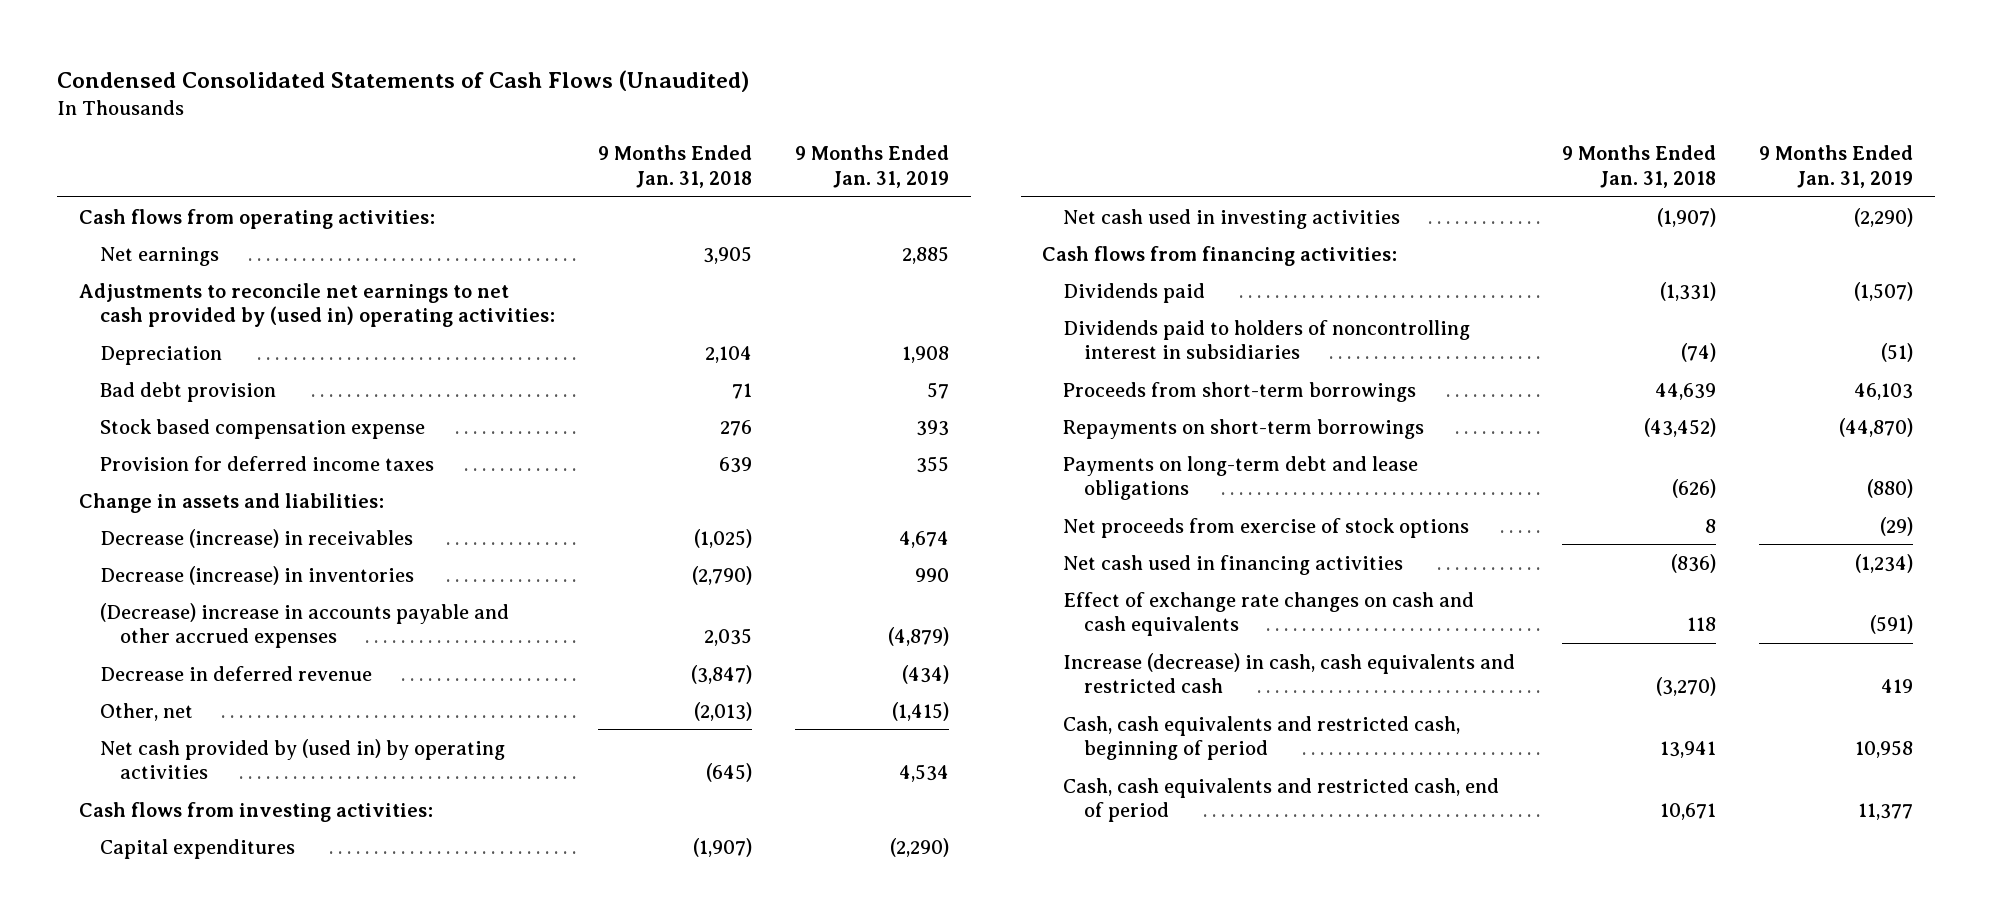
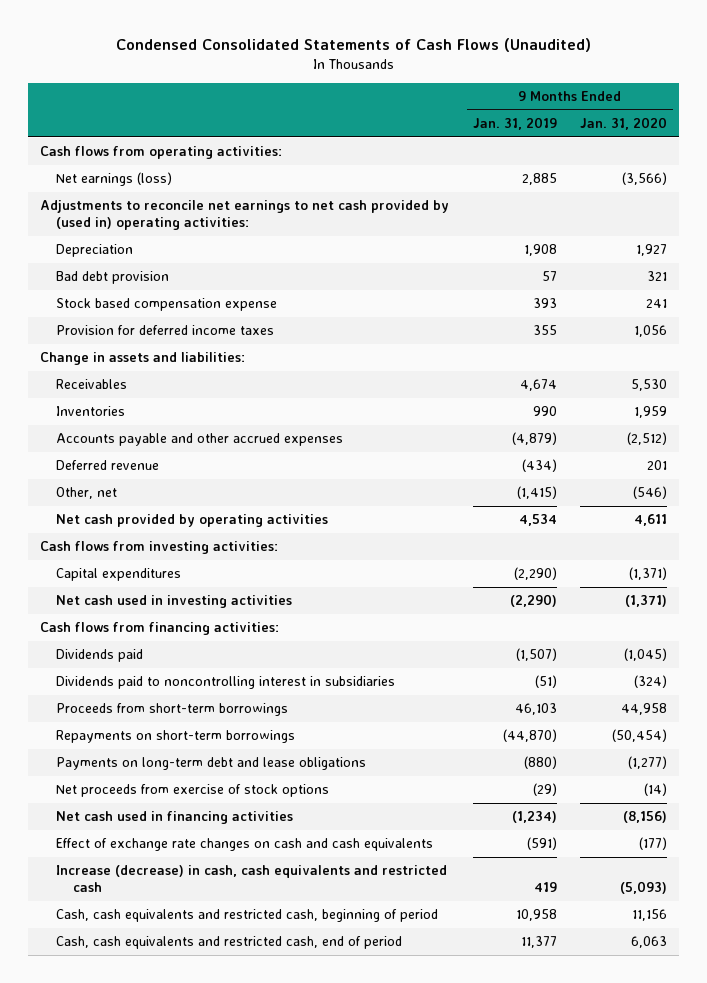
[598,145,753,188] 9 Months Ended Jan. 31, 2018 -> none
none -> [580,117,668,131] Jan. 31, 2020
[99,246,219,266] Net earnings -> [56,172,173,187] Net earnings (loss)
[99,528,413,548] Decrease (increase) in receivables -> [56,379,128,390] Receivables
[99,565,414,585] Decrease (increase) in inventories -> [56,406,126,417] Inventories
[99,602,509,648] (Decrease) increase in accounts payable and other accrued expenses -> [56,433,344,447] Accounts payable and other accrued expenses
[99,665,372,681] Decrease in deferred revenue -> [56,460,160,471] Deferred revenue
[99,738,505,779] Net cash provided by (used in) by operating activities -> [56,514,329,528] Net cash provided by operating activities
[1063,319,1471,359] Dividends paid to holders of noncontrolling interest in subsidiaries -> [56,676,396,690] Dividends paid to noncontrolling interest in subsidiaries

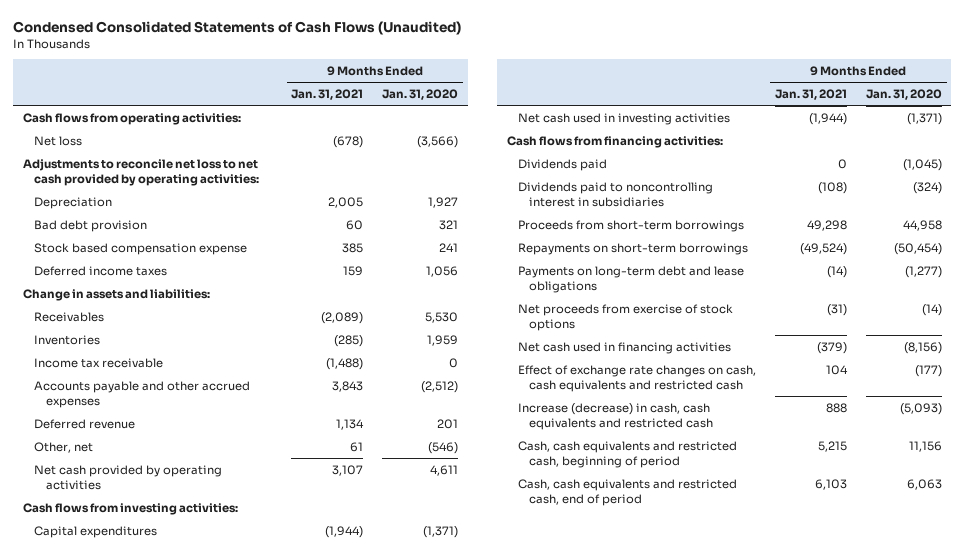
[472,117,557,131] Jan. 31, 2019 -> none
none -> [291,89,364,101] Jan. 31, 2021
[56,172,173,187] Net earnings (loss) -> [34,135,83,146] Net loss
[39,200,449,231] Adjustments to reconcile net earnings to net cash provided by (used in) operating activities: -> [22,158,260,186] Adjustments to reconcile net loss to net cash provided by operating activities:
[56,325,275,336] Provision for deferred income taxes -> [34,265,168,276] Deferred income taxes
none -> [34,357,164,368] Income tax receivable
[56,838,434,852] Effect of exchange rate changes on cash and cash equivalents -> [517,364,756,392] Effect of exchange rate changes on cash, cash equivalents and restricted cash

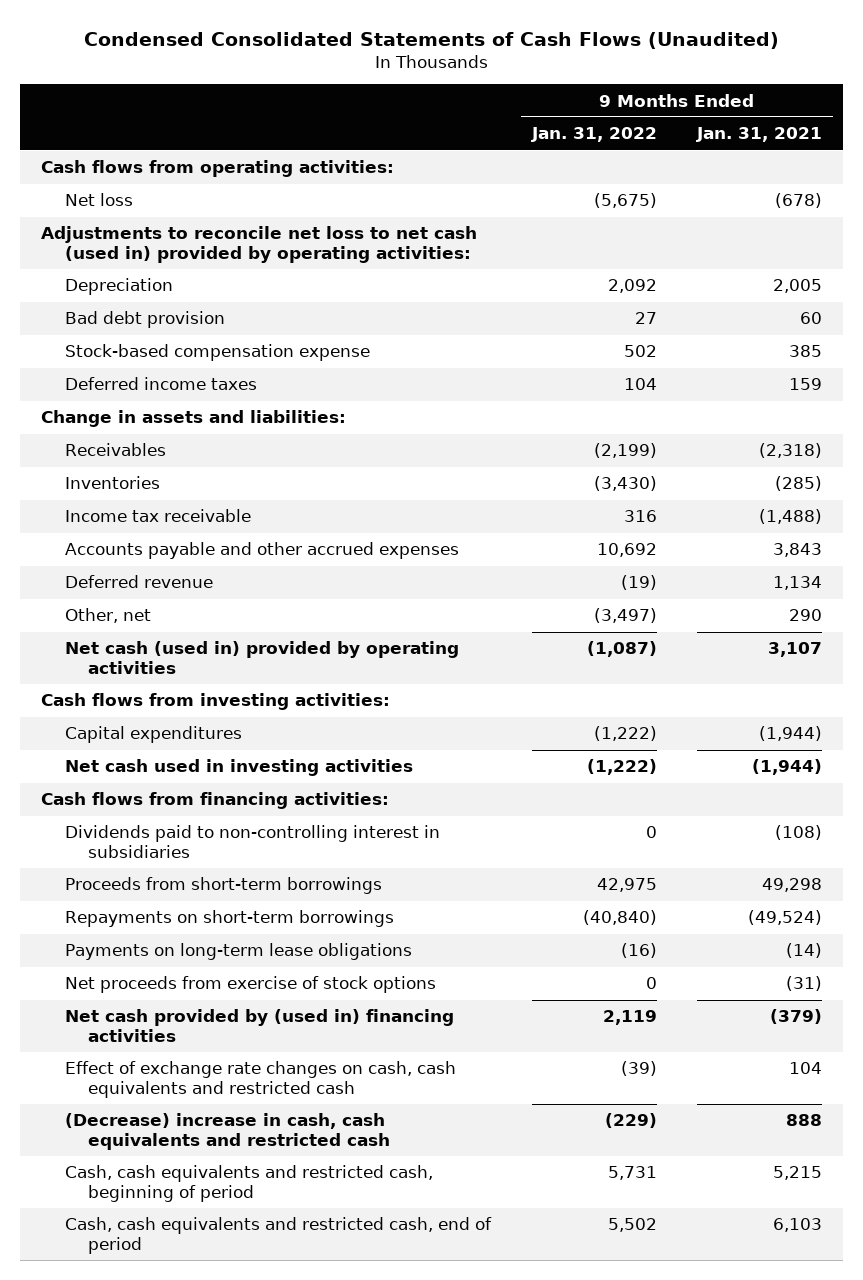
[382,89,459,101] Jan. 31, 2020 -> none
none -> [530,127,657,143] Jan. 31, 2022
[22,158,260,186] Adjustments to reconcile net loss to net cash provided by operating activities: -> [40,226,477,263] Adjustments to reconcile net loss to net cash (used in) provided by operating activities:
[34,242,248,255] Stock based compensation expense -> [64,344,370,362] Stock-based compensation expense
[321,311,364,324] (2,089) -> [759,443,823,459] (2,318)
[350,441,364,452] 61 -> [789,609,823,622] 290
[34,464,223,490] Net cash provided by operating activities -> [64,641,459,674] Net cash (used in) provided by operating activities
[517,158,607,171] Dividends paid -> none
[517,181,713,207] Dividends paid to noncontrolling interest in subsidiaries -> [64,825,440,858] Dividends paid to non-controlling interest in subsidiaries
[517,265,744,293] Payments on long-term debt and lease obligations -> [64,943,412,961] Payments on long-term lease obligations
[517,341,731,354] Net cash used in financing activities -> [64,1009,454,1042] Net cash provided by (used in) financing activities
[517,402,714,430] Increase (decrease) in cash, cash equivalents and restricted cash -> [64,1113,391,1150] (Decrease) increase in cash, cash equivalents and restricted cash

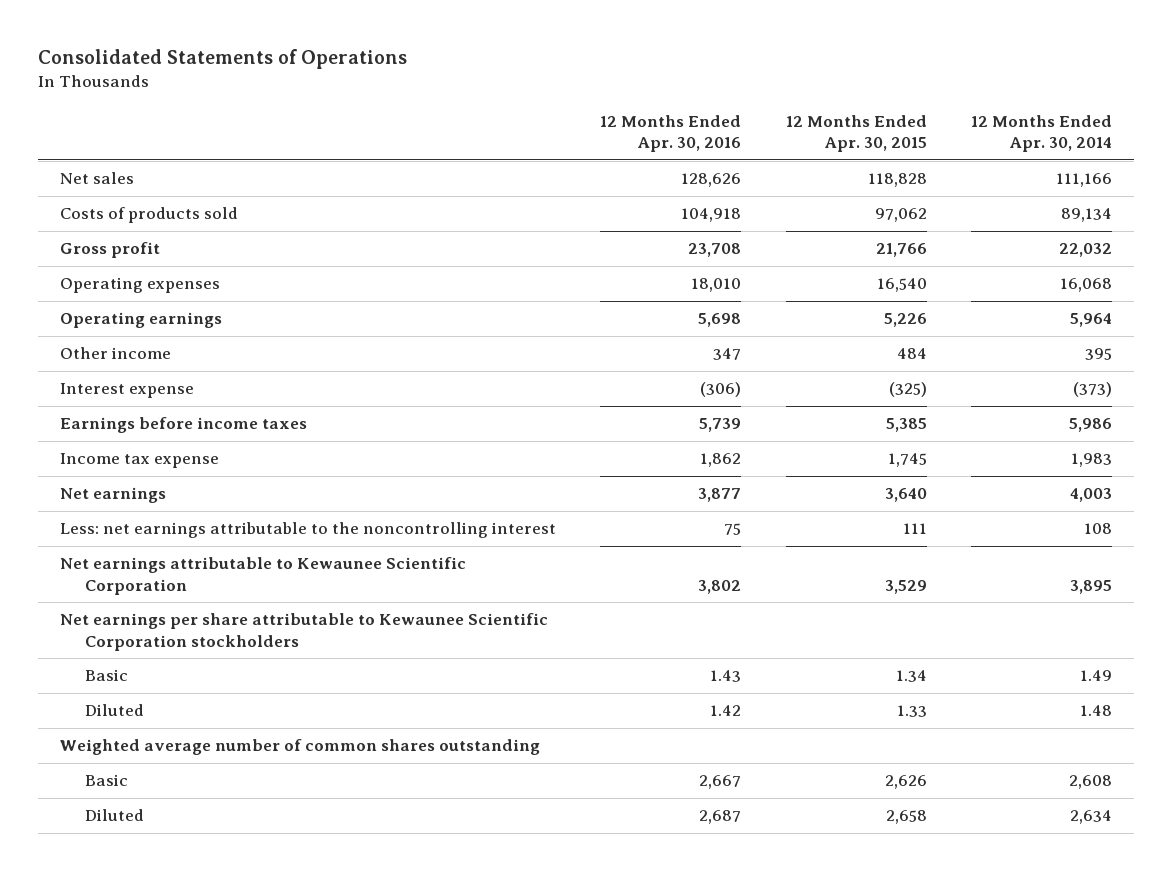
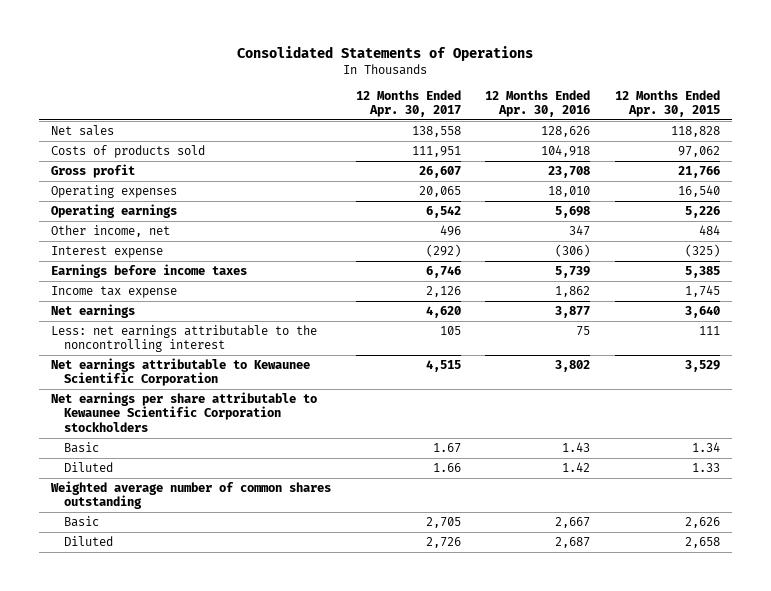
[971,114,1113,153] 12 Months Ended Apr. 30, 2014 -> none
none -> [355,89,461,118] 12 Months Ended Apr. 30, 2017
[59,347,171,360] Other income -> [51,225,171,238] Other income, net

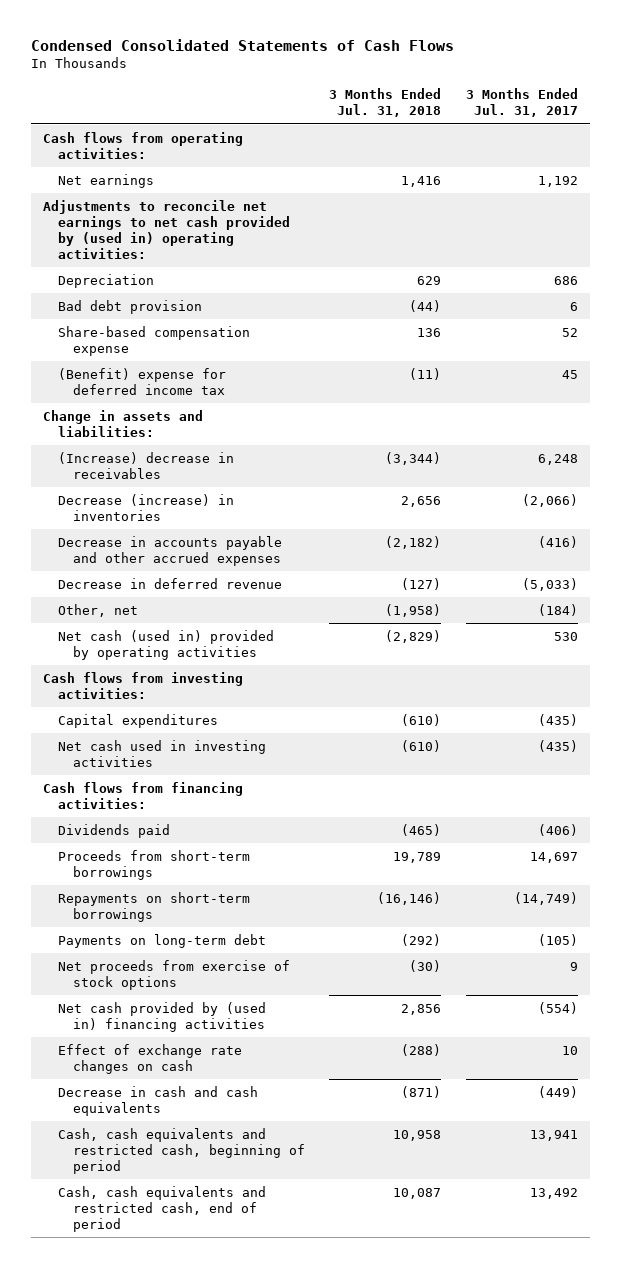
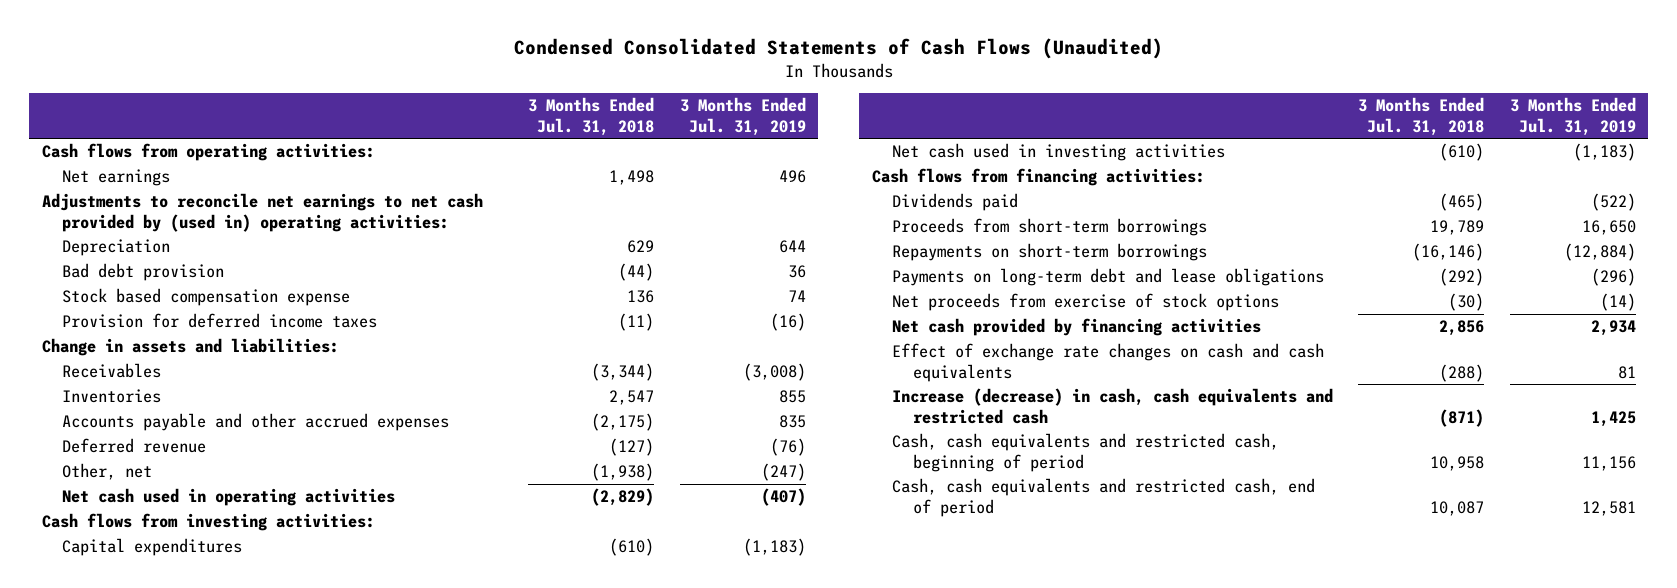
[30,39,454,52] Condensed Consolidated Statements of Cash Flows -> [513,38,1163,60] Condensed Consolidated Statements of Cash Flows (Unaudited)
[465,88,578,118] 3 Months Ended Jul. 31, 2017 -> none
none -> [679,97,806,136] 3 Months Ended Jul. 31, 2019
[401,175,442,187] 1,416 -> [609,170,655,186] 1,498
[58,325,251,356] Share-based compensation expense -> [61,288,350,307] Stock based compensation expense
[58,367,227,395] (Benefit) expense for deferred income tax -> [61,313,377,329] Provision for deferred income taxes
[58,451,235,479] (Increase) decrease in receivables -> [61,363,161,379] Receivables
[58,493,235,521] Decrease (increase) in inventories -> [61,389,161,404] Inventories
[401,495,442,507] 2,656 -> [609,390,655,406] 2,547
[58,535,283,566] Decrease in accounts payable and other accrued expenses -> [61,413,449,432] Accounts payable and other accrued expenses
[385,535,442,549] (2,182) -> [591,413,655,432] (2,175)
[58,577,283,589] Decrease in deferred revenue -> [61,438,206,454] Deferred revenue
[385,603,442,617] (1,958) -> [591,463,655,482] (1,938)
[58,629,275,660] Net cash (used in) provided by operating activities -> [61,488,395,507] Net cash used in operating activities
[58,933,267,948] Payments on long-term debt -> [892,268,1325,287] Payments on long-term debt and lease obligations
[58,1001,267,1032] Net cash provided by (used in) financing activities -> [892,318,1262,337] Net cash provided by financing activities
[58,1043,243,1074] Effect of exchange rate changes on cash -> [892,343,1325,382] Effect of exchange rate changes on cash and cash equivalents
[58,1085,259,1116] Decrease in cash and cash equivalents -> [892,388,1334,424] Increase (decrease) in cash, cash equivalents and restricted cash

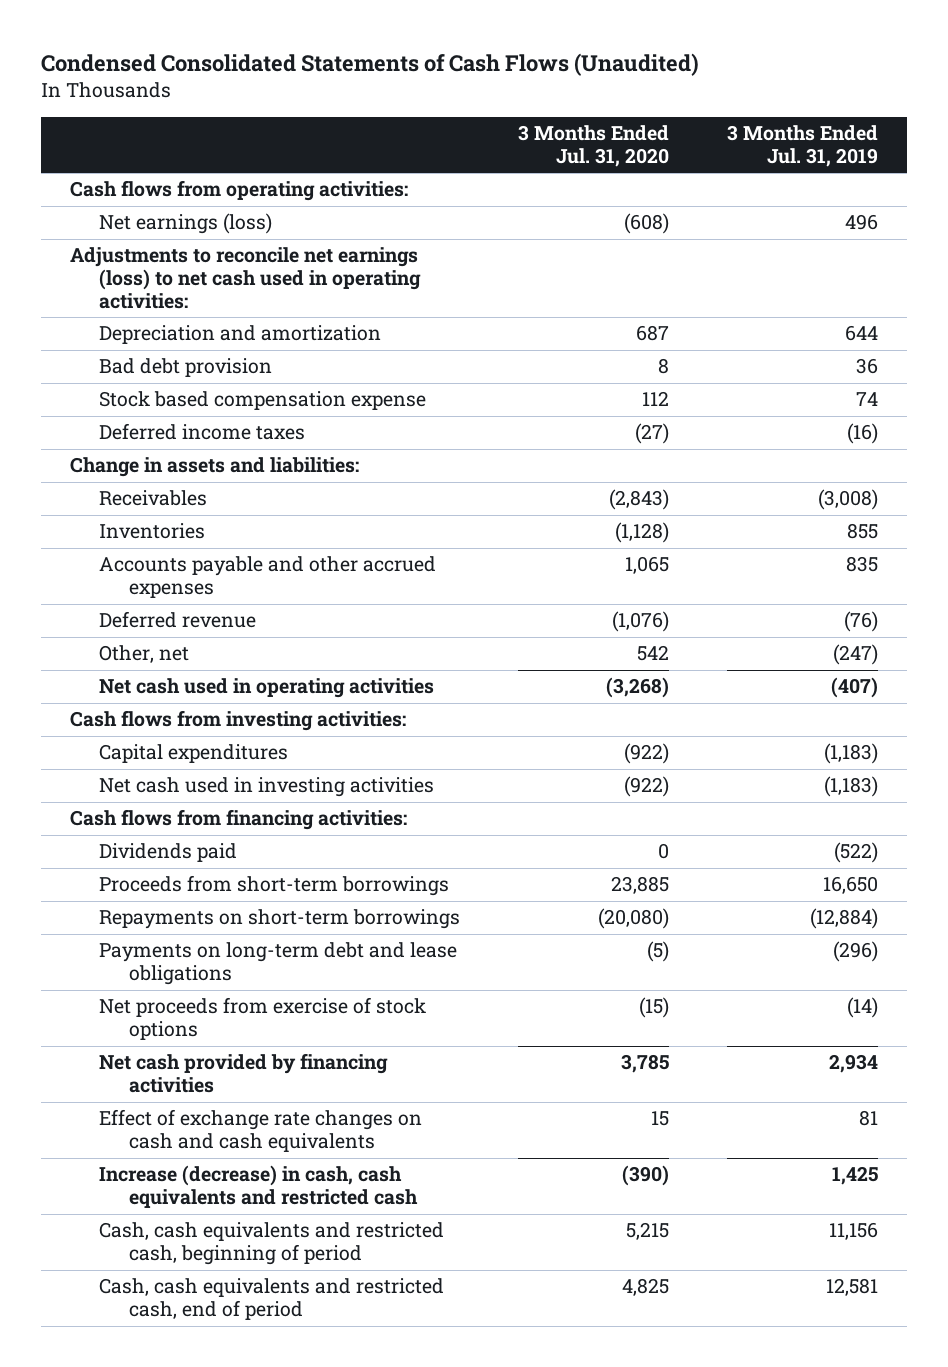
[528,97,655,136] 3 Months Ended Jul. 31, 2018 -> none
none -> [518,124,670,167] 3 Months Ended Jul. 31, 2020
[61,169,170,187] Net earnings -> [99,213,273,235] Net earnings (loss)
[41,193,483,232] Adjustments to reconcile net earnings to net cash provided by (used in) operating activities: -> [70,247,422,309] Adjustments to reconcile net earnings (loss) to net cash used in operating activities:
[61,239,170,257] Depreciation -> [99,325,382,345] Depreciation and amortization
[61,313,377,329] Provision for deferred income taxes -> [99,423,306,441] Deferred income taxes

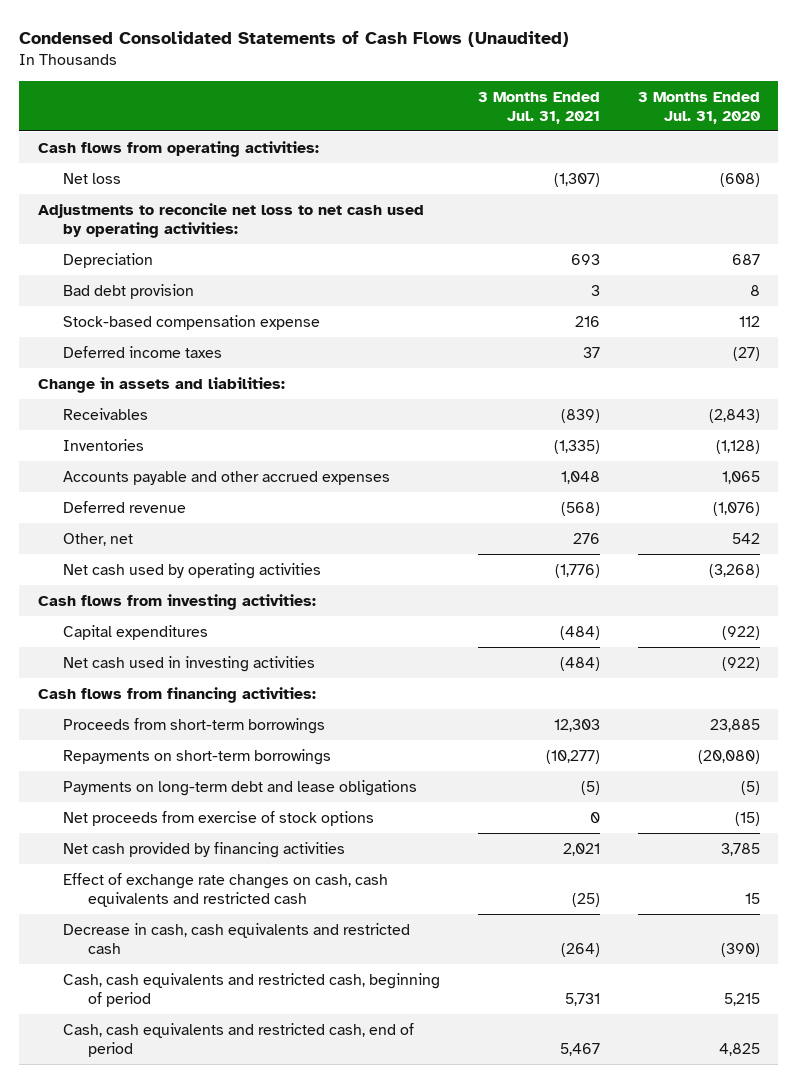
[727,124,879,167] 3 Months Ended Jul. 31, 2019 -> none
none -> [477,91,600,124] 3 Months Ended Jul. 31, 2021
[99,213,273,235] Net earnings (loss) -> [63,172,122,184] Net loss
[70,247,422,309] Adjustments to reconcile net earnings (loss) to net cash used in operating activities: -> [38,202,425,238] Adjustments to reconcile net loss to net cash used by operating activities:
[99,325,382,345] Depreciation and amortization -> [63,252,154,268] Depreciation
[99,391,427,411] Stock based compensation expense -> [63,314,321,330] Stock-based compensation expense
[99,678,435,699] Net cash used in operating activities -> [63,562,322,579] Net cash used by operating activities
[99,843,238,863] Dividends paid -> none
[99,1109,423,1153] Effect of exchange rate changes on cash and cash equivalents -> [63,872,389,907] Effect of exchange rate changes on cash, cash equivalents and restricted cash
[99,1165,418,1209] Increase (decrease) in cash, cash equivalents and restricted cash -> [63,922,411,954] Decrease in cash, cash equivalents and restricted cash

